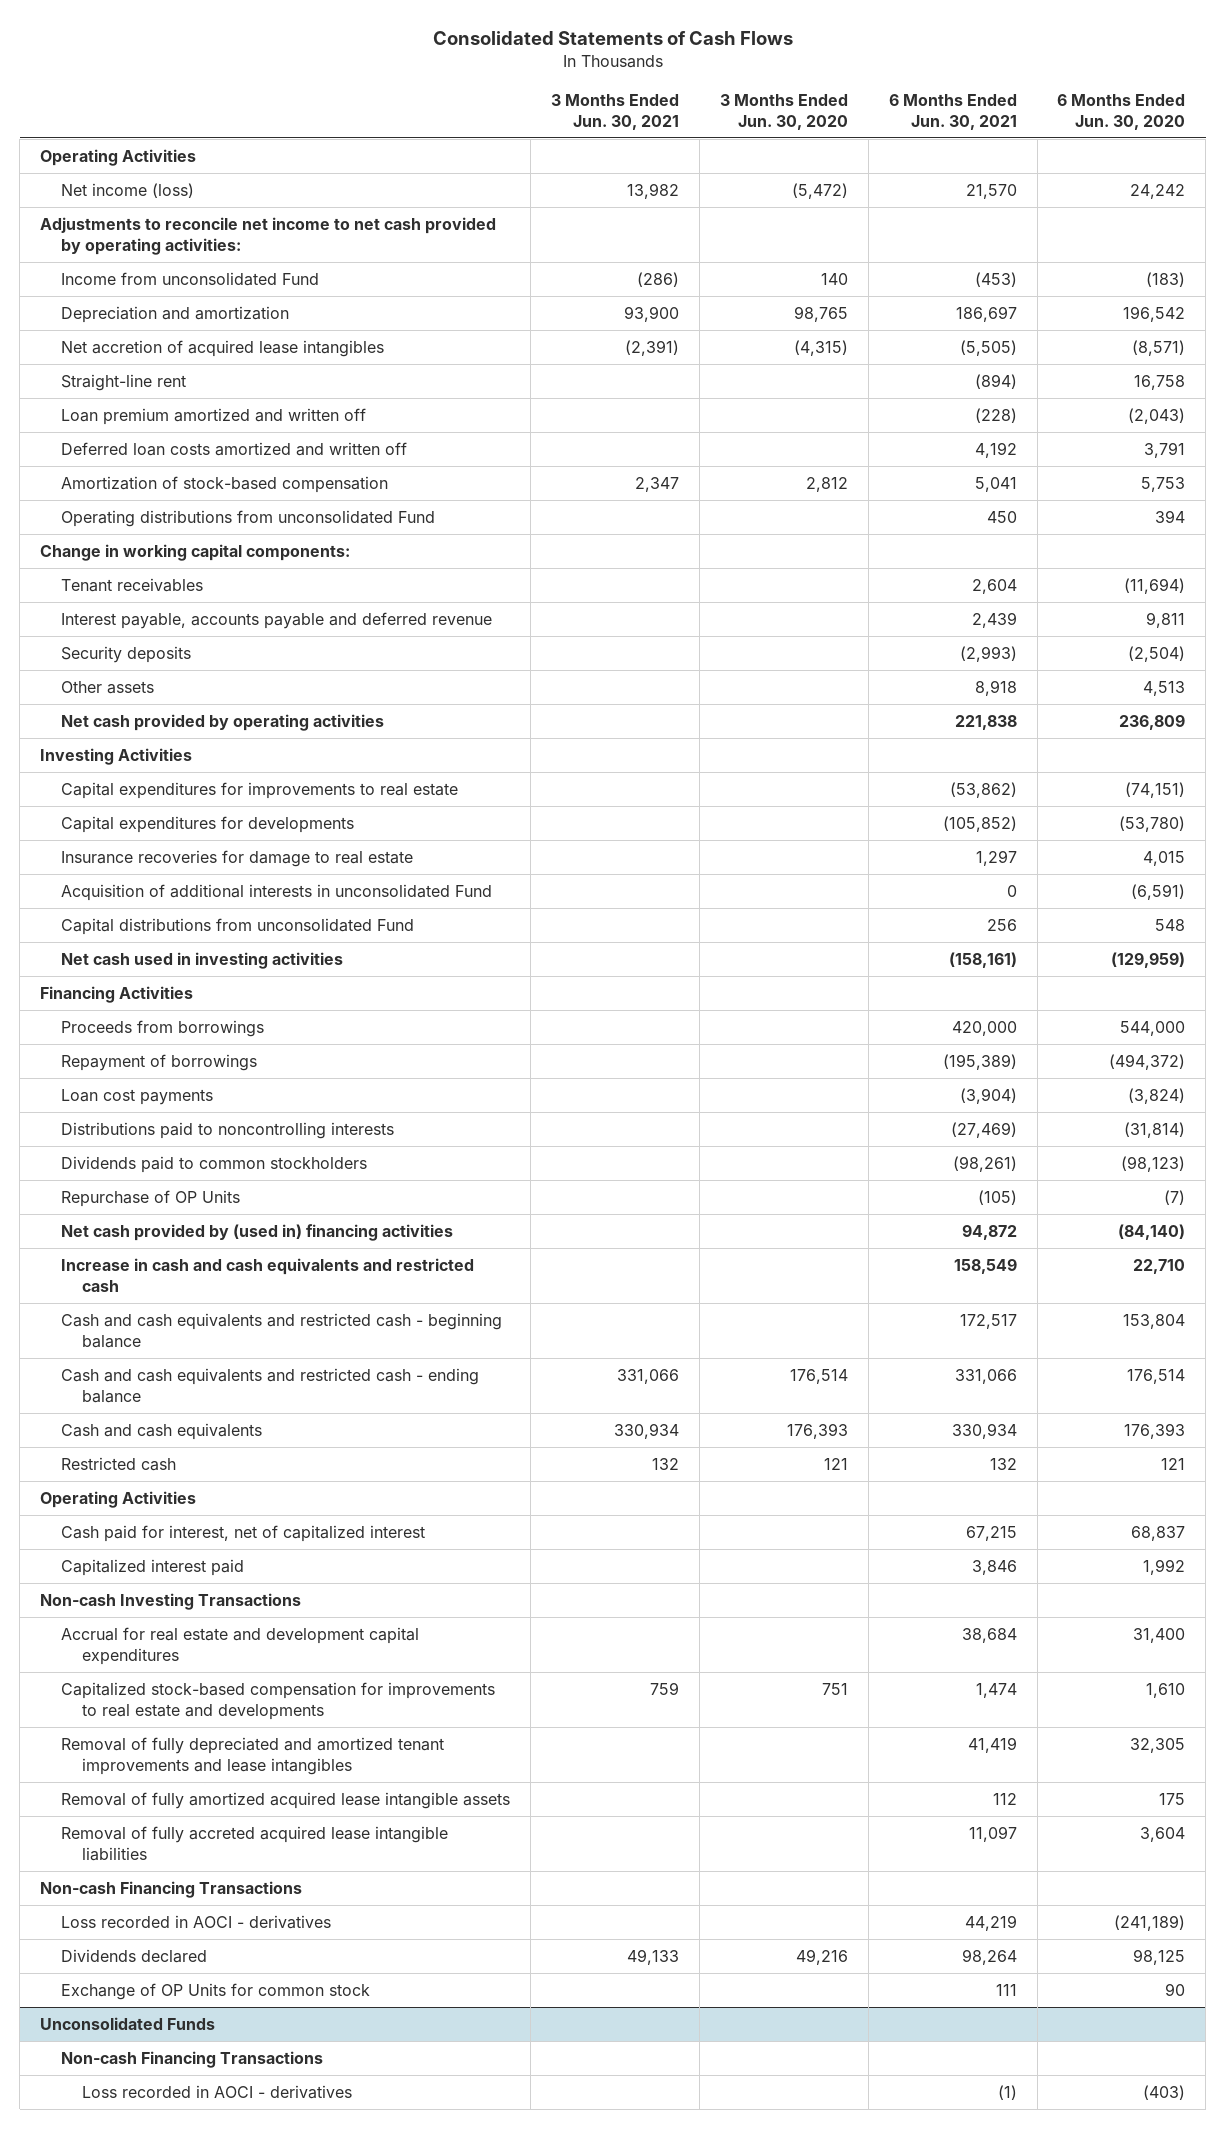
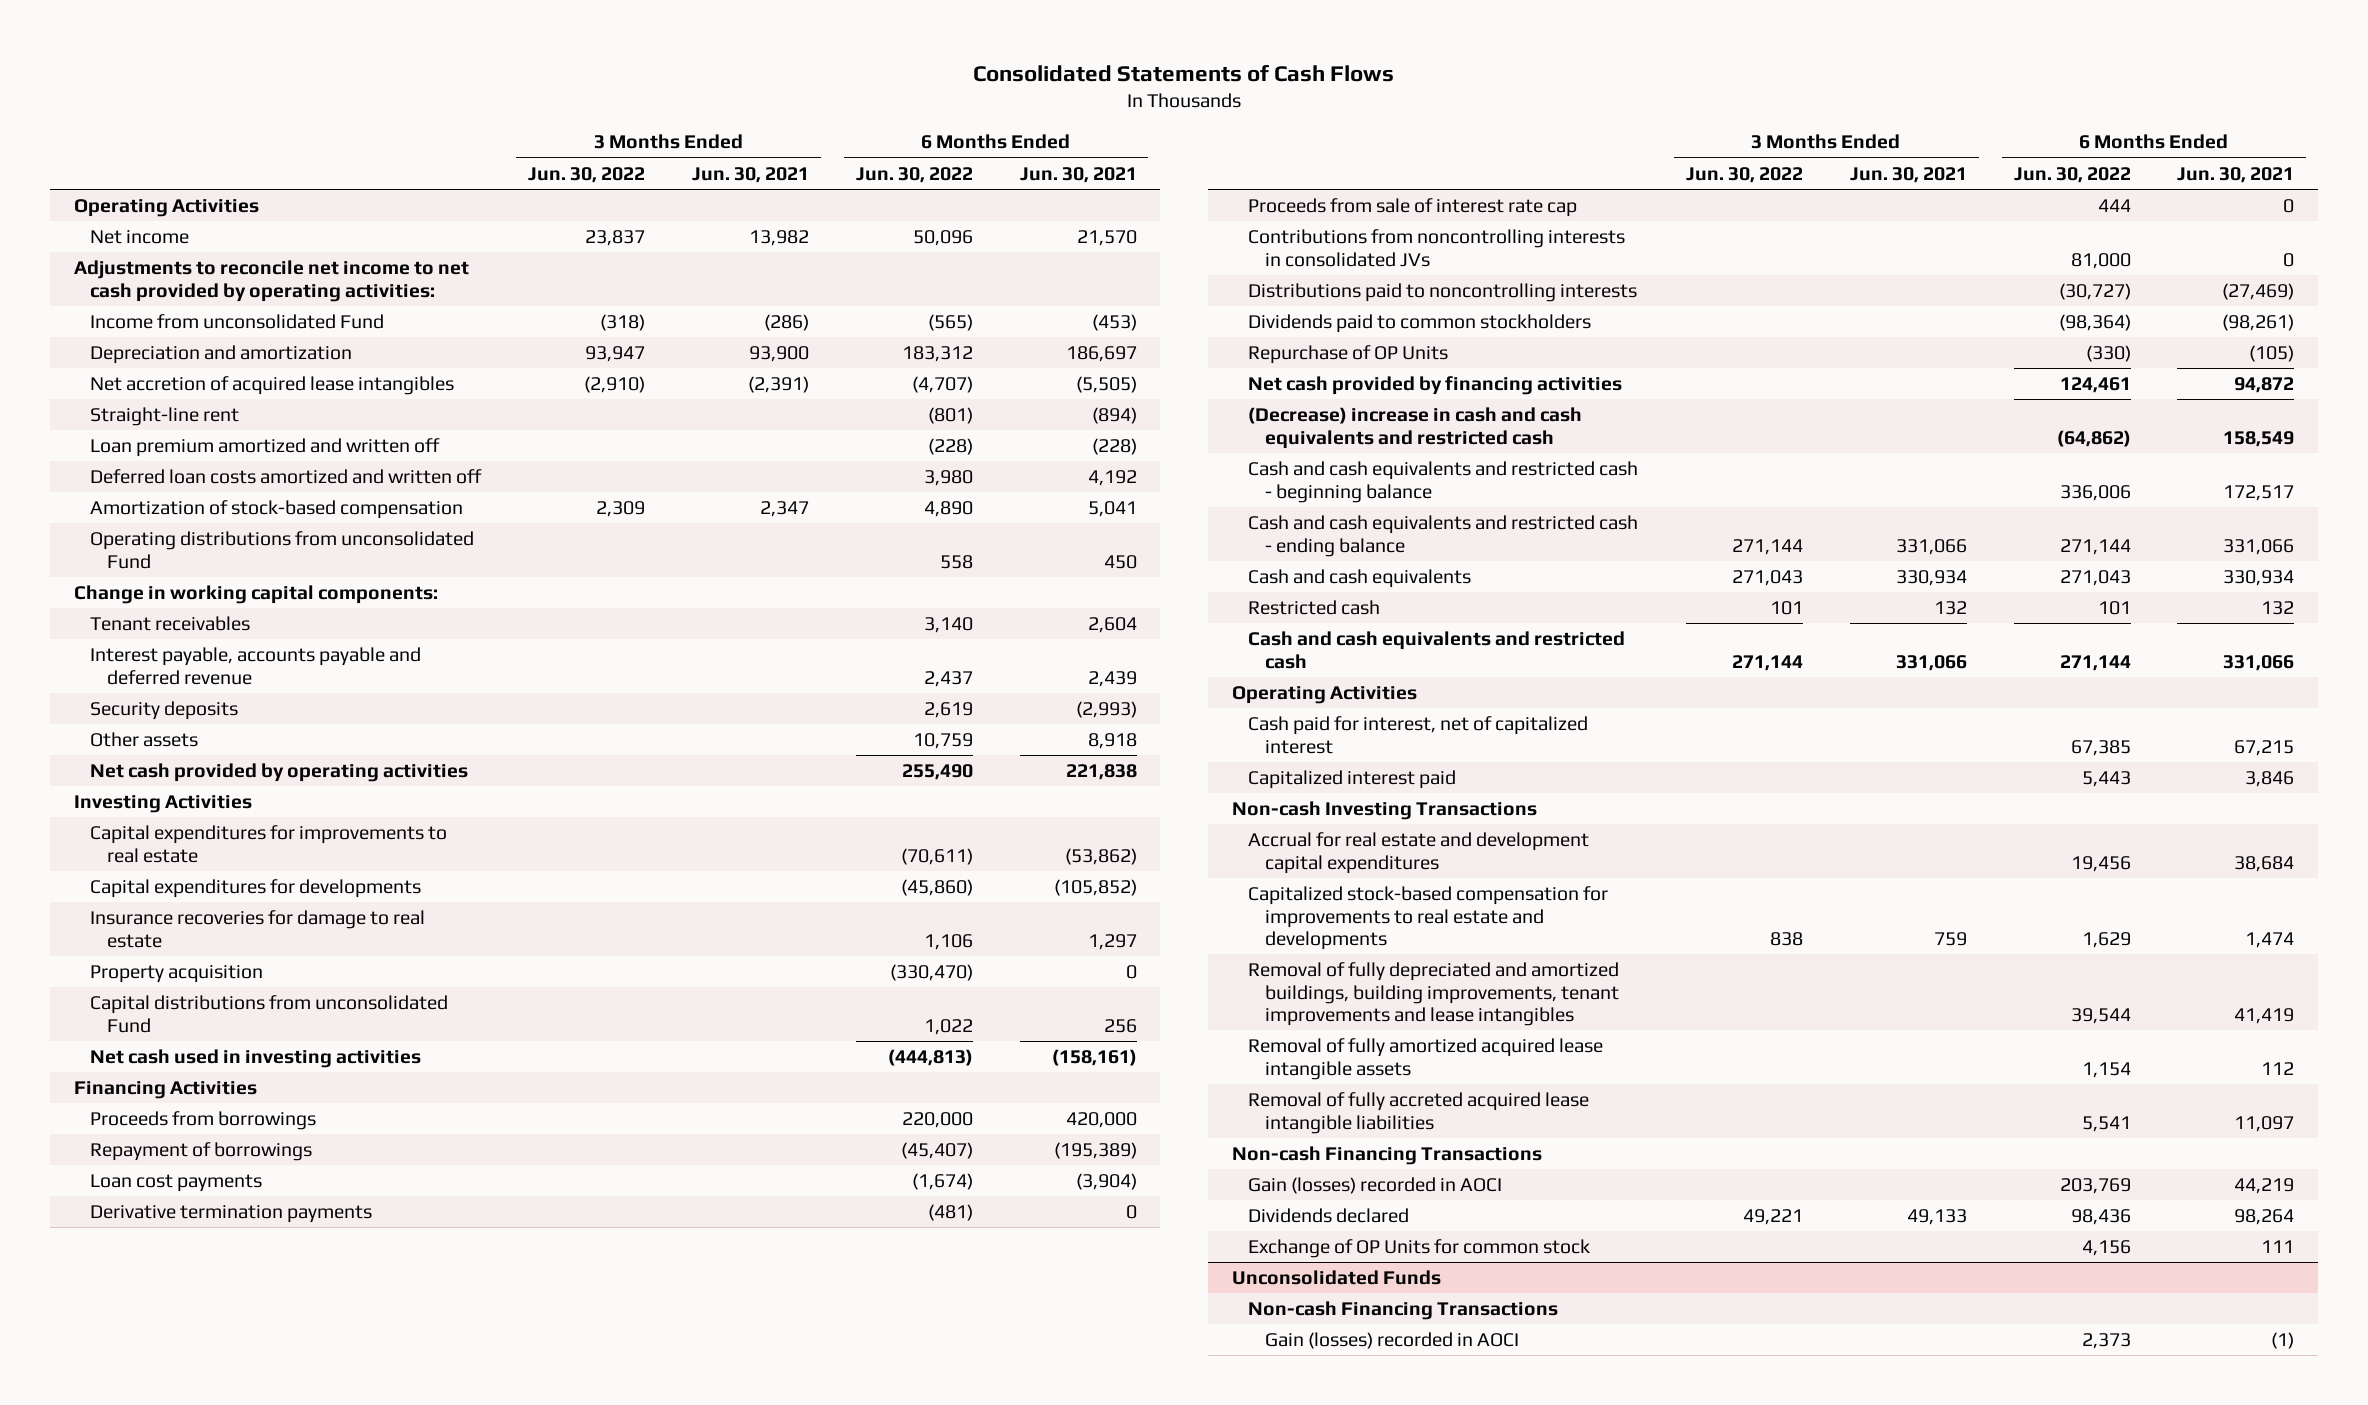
[719,93,848,130] 3 Months Ended Jun. 30, 2020 -> none
[1057,93,1186,130] 6 Months Ended Jun. 30, 2020 -> none
none -> [528,166,646,183] Jun. 30, 2022
none -> [855,166,973,183] Jun. 30, 2022
[60,182,194,198] Net income (loss) -> [90,230,190,245] Net income
[60,883,492,901] Acquisition of additional interests in unconsolidated Fund -> none
none -> [90,965,264,984] Property acquisition
none -> [90,1205,373,1224] Derivative termination payments
none -> [1248,198,1578,218] Proceeds from sale of interest rate cap
none -> [1248,229,1626,267] Contributions from noncontrolling interests in consolidated JVs
[60,1223,453,1241] Net cash provided by (used in) financing activities -> [1248,376,1623,396] Net cash provided by financing activities
[60,1257,474,1292] Increase in cash and cash equivalents and restricted cash -> [1248,407,1583,449] (Decrease) increase in cash and cash equivalents and restricted cash
none -> [1248,631,1626,669] Cash and cash equivalents and restricted cash
[60,1736,444,1775] Removal of fully depreciated and amortized tenant improvements and lease intangibles -> [1248,962,1620,1027] Removal of fully depreciated and amortized buildings, building improvements, tenant improvements and lease intangibles
[60,1914,331,1929] Loss recorded in AOCI - derivatives -> [1248,1177,1503,1195] Gain (losses) recorded in AOCI
[81,2084,352,2099] Loss recorded in AOCI - derivatives -> [1264,1332,1519,1350] Gain (losses) recorded in AOCI

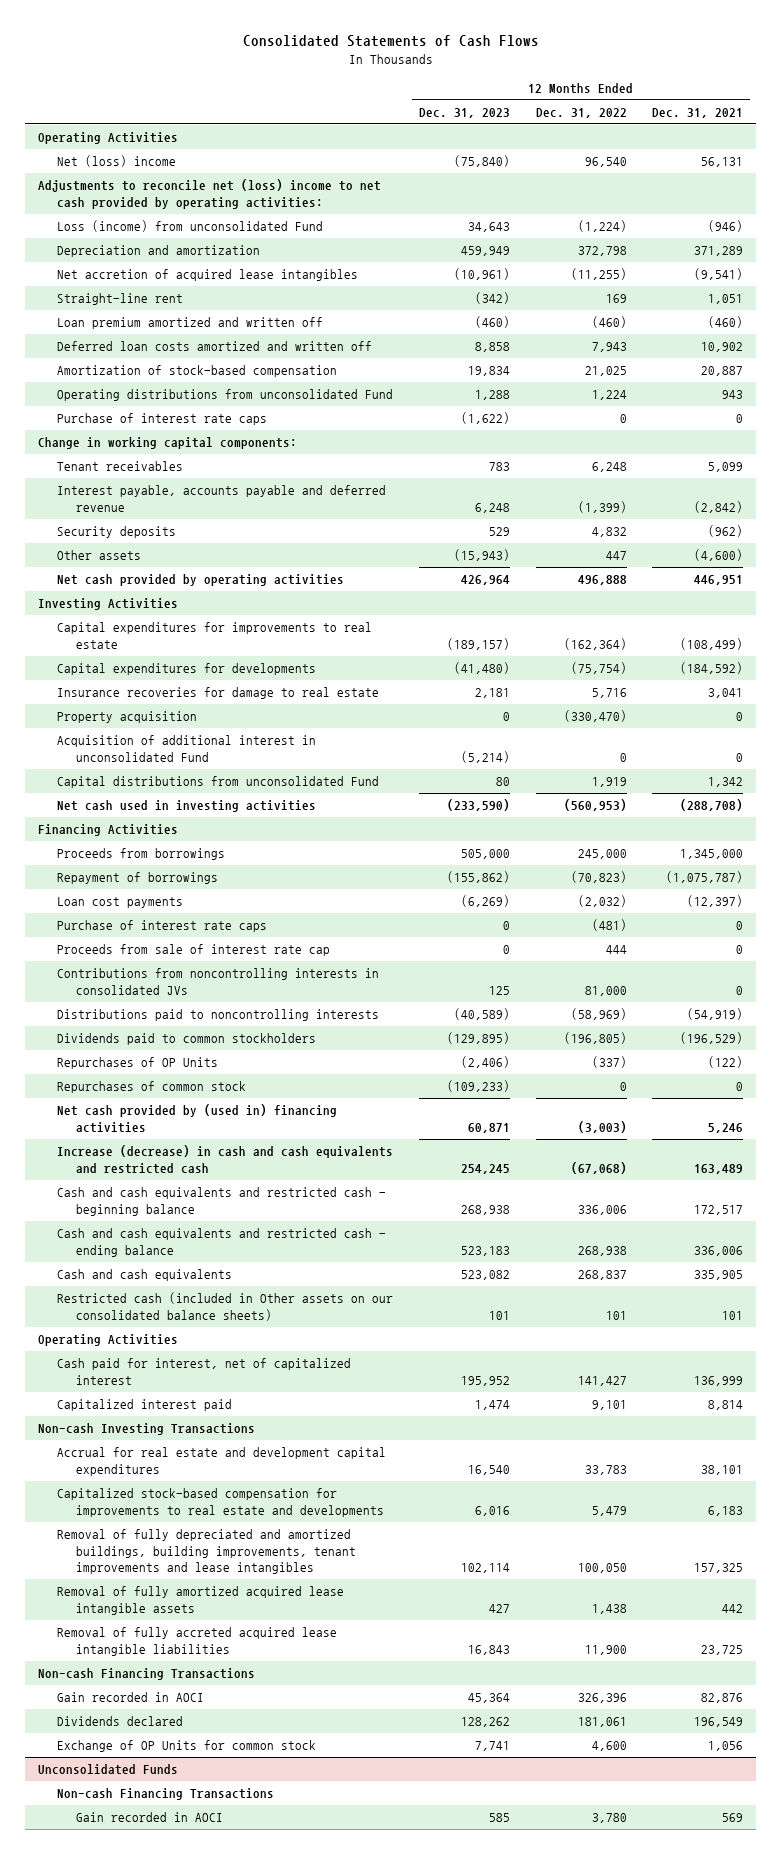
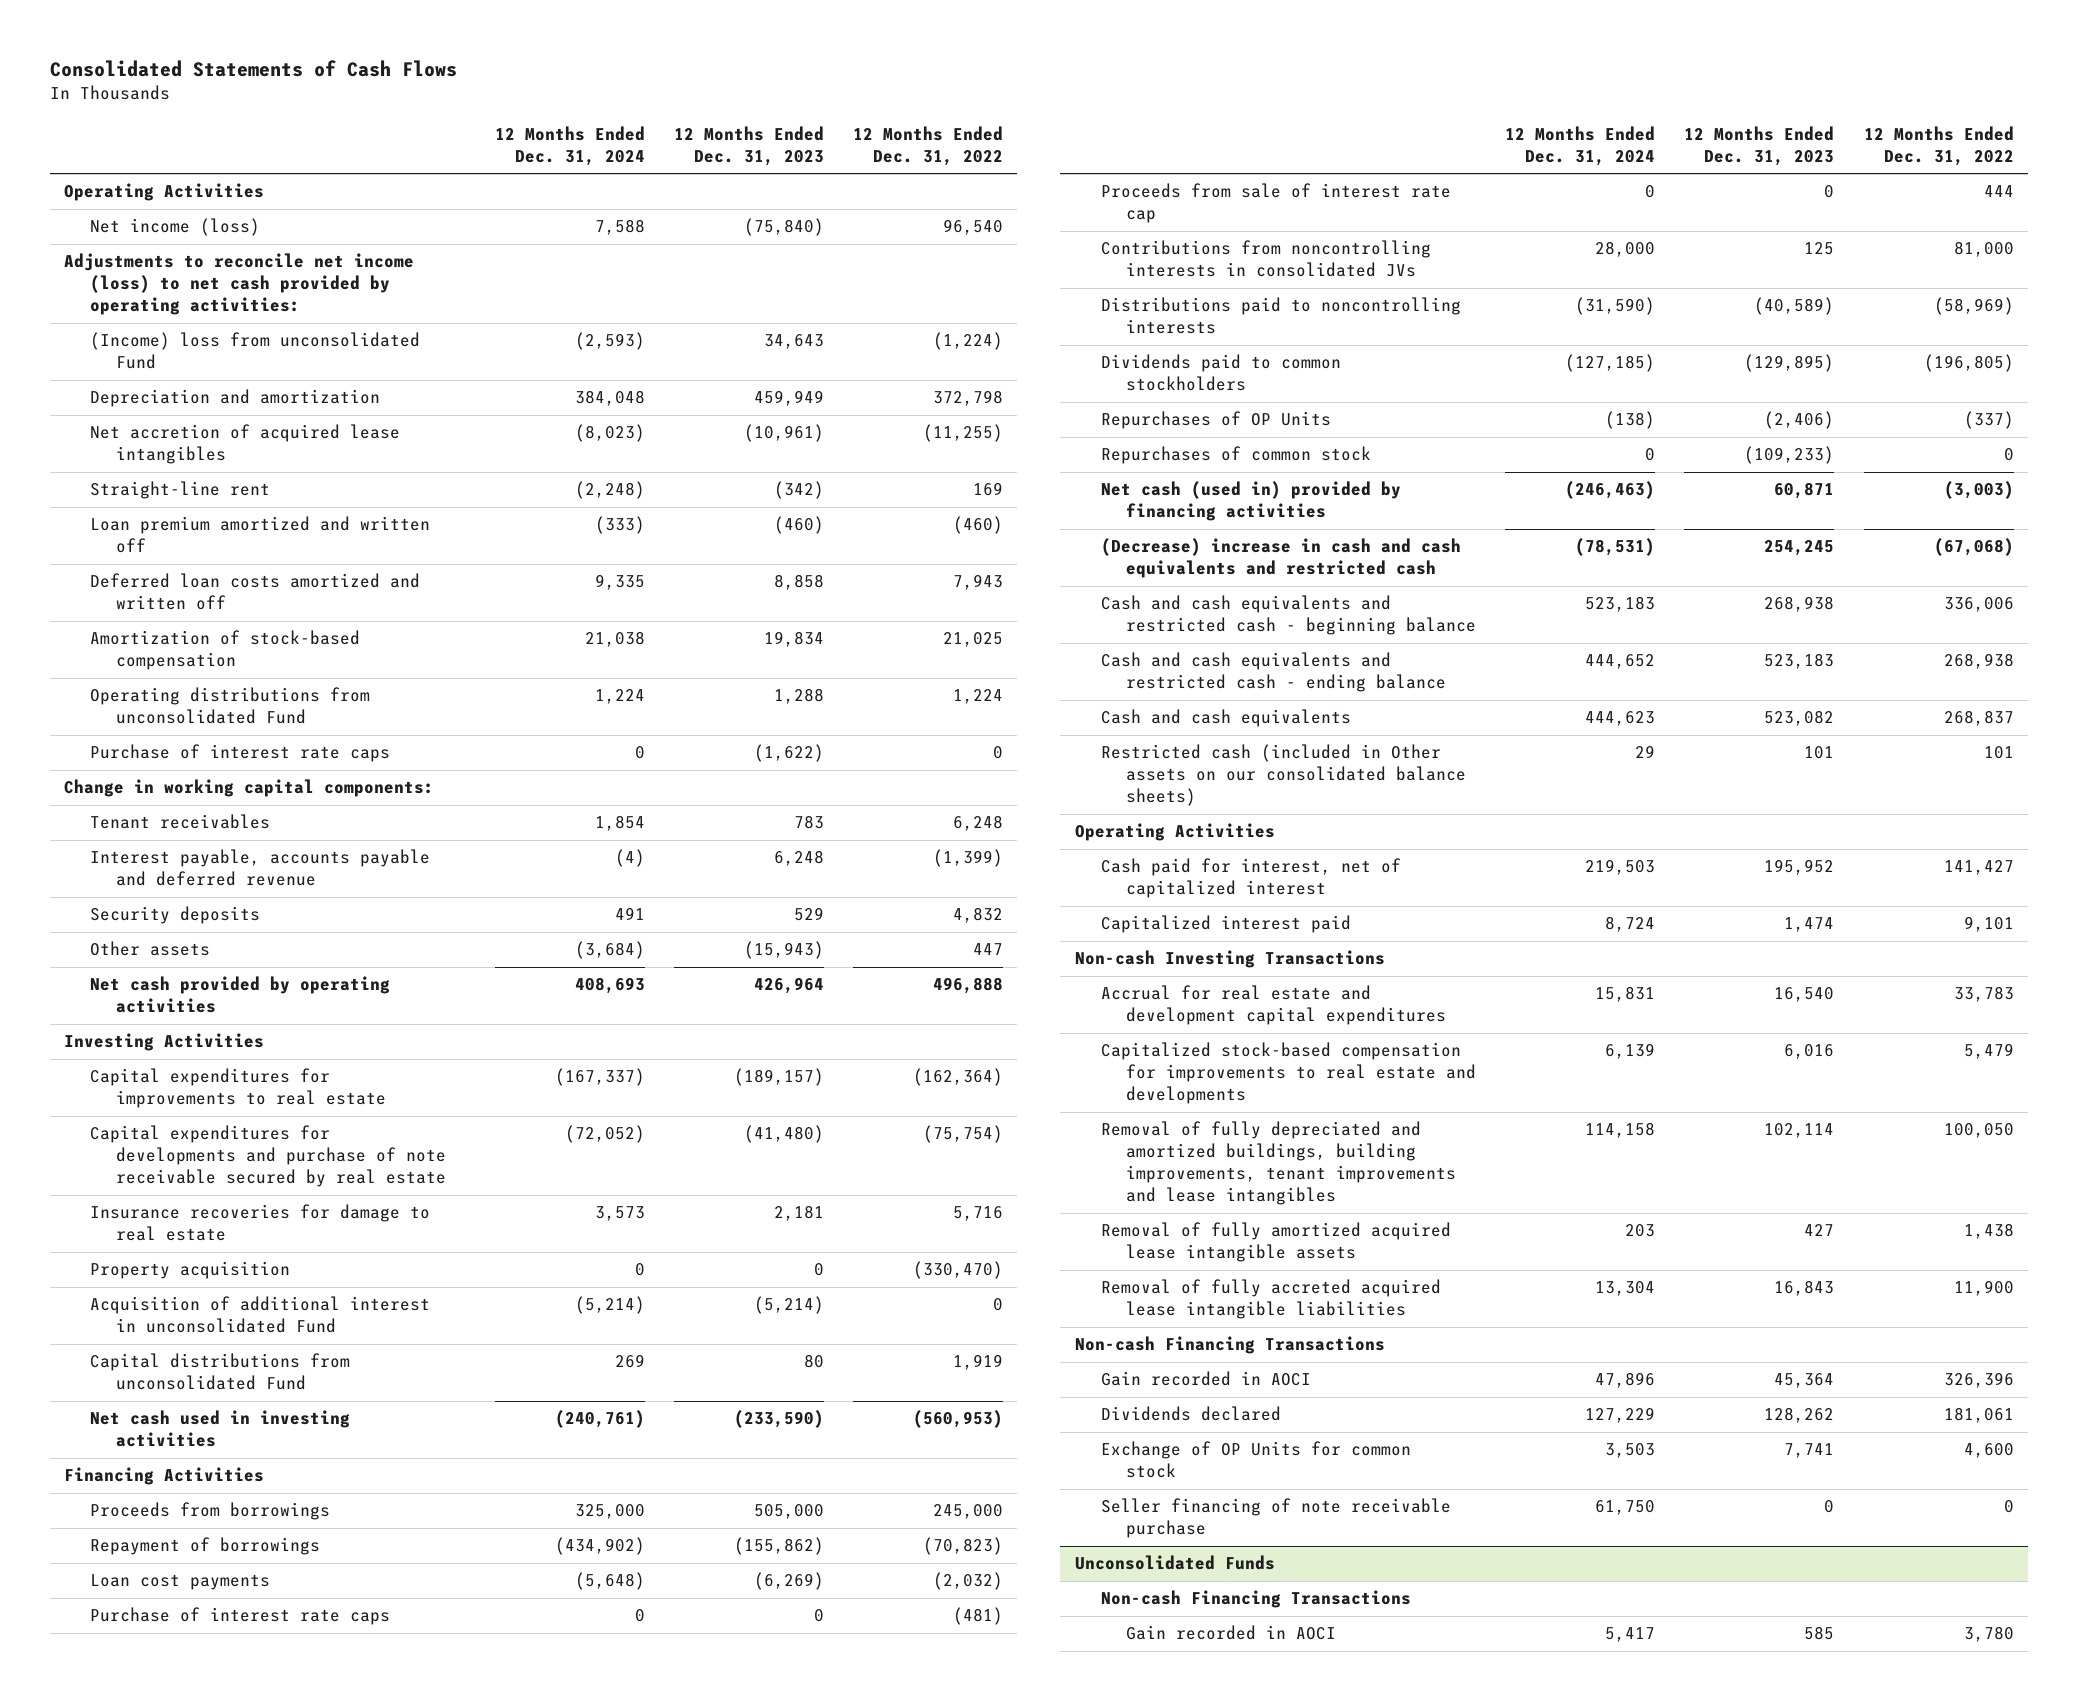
[652,107,744,118] Dec. 31, 2021 -> none
none -> [494,125,645,166] 12 Months Ended Dec. 31, 2024
[57,155,177,168] Net (loss) income -> [89,218,260,237] Net income (loss)
[38,179,382,209] Adjustments to reconcile net (loss) income to net cash provided by operating activities: -> [64,253,415,316] Adjustments to reconcile net income (loss) to net cash provided by operating activities:
[57,220,324,233] Loss (income) from unconsolidated Fund -> [89,332,420,370] (Income) loss from unconsolidated Fund
[57,663,317,676] Capital expenditures for developments -> [89,1125,446,1188] Capital expenditures for developments and purchase of note receivable secured by real estate
[57,1104,338,1133] Net cash provided by (used in) financing activities -> [1100,481,1401,522] Net cash (used in) provided by financing activities
[57,1145,394,1174] Increase (decrease) in cash and cash equivalents and restricted cash -> [1100,538,1461,579] (Decrease) increase in cash and cash equivalents and restricted cash
none -> [1100,1498,1451,1539] Seller financing of note receivable purchase

